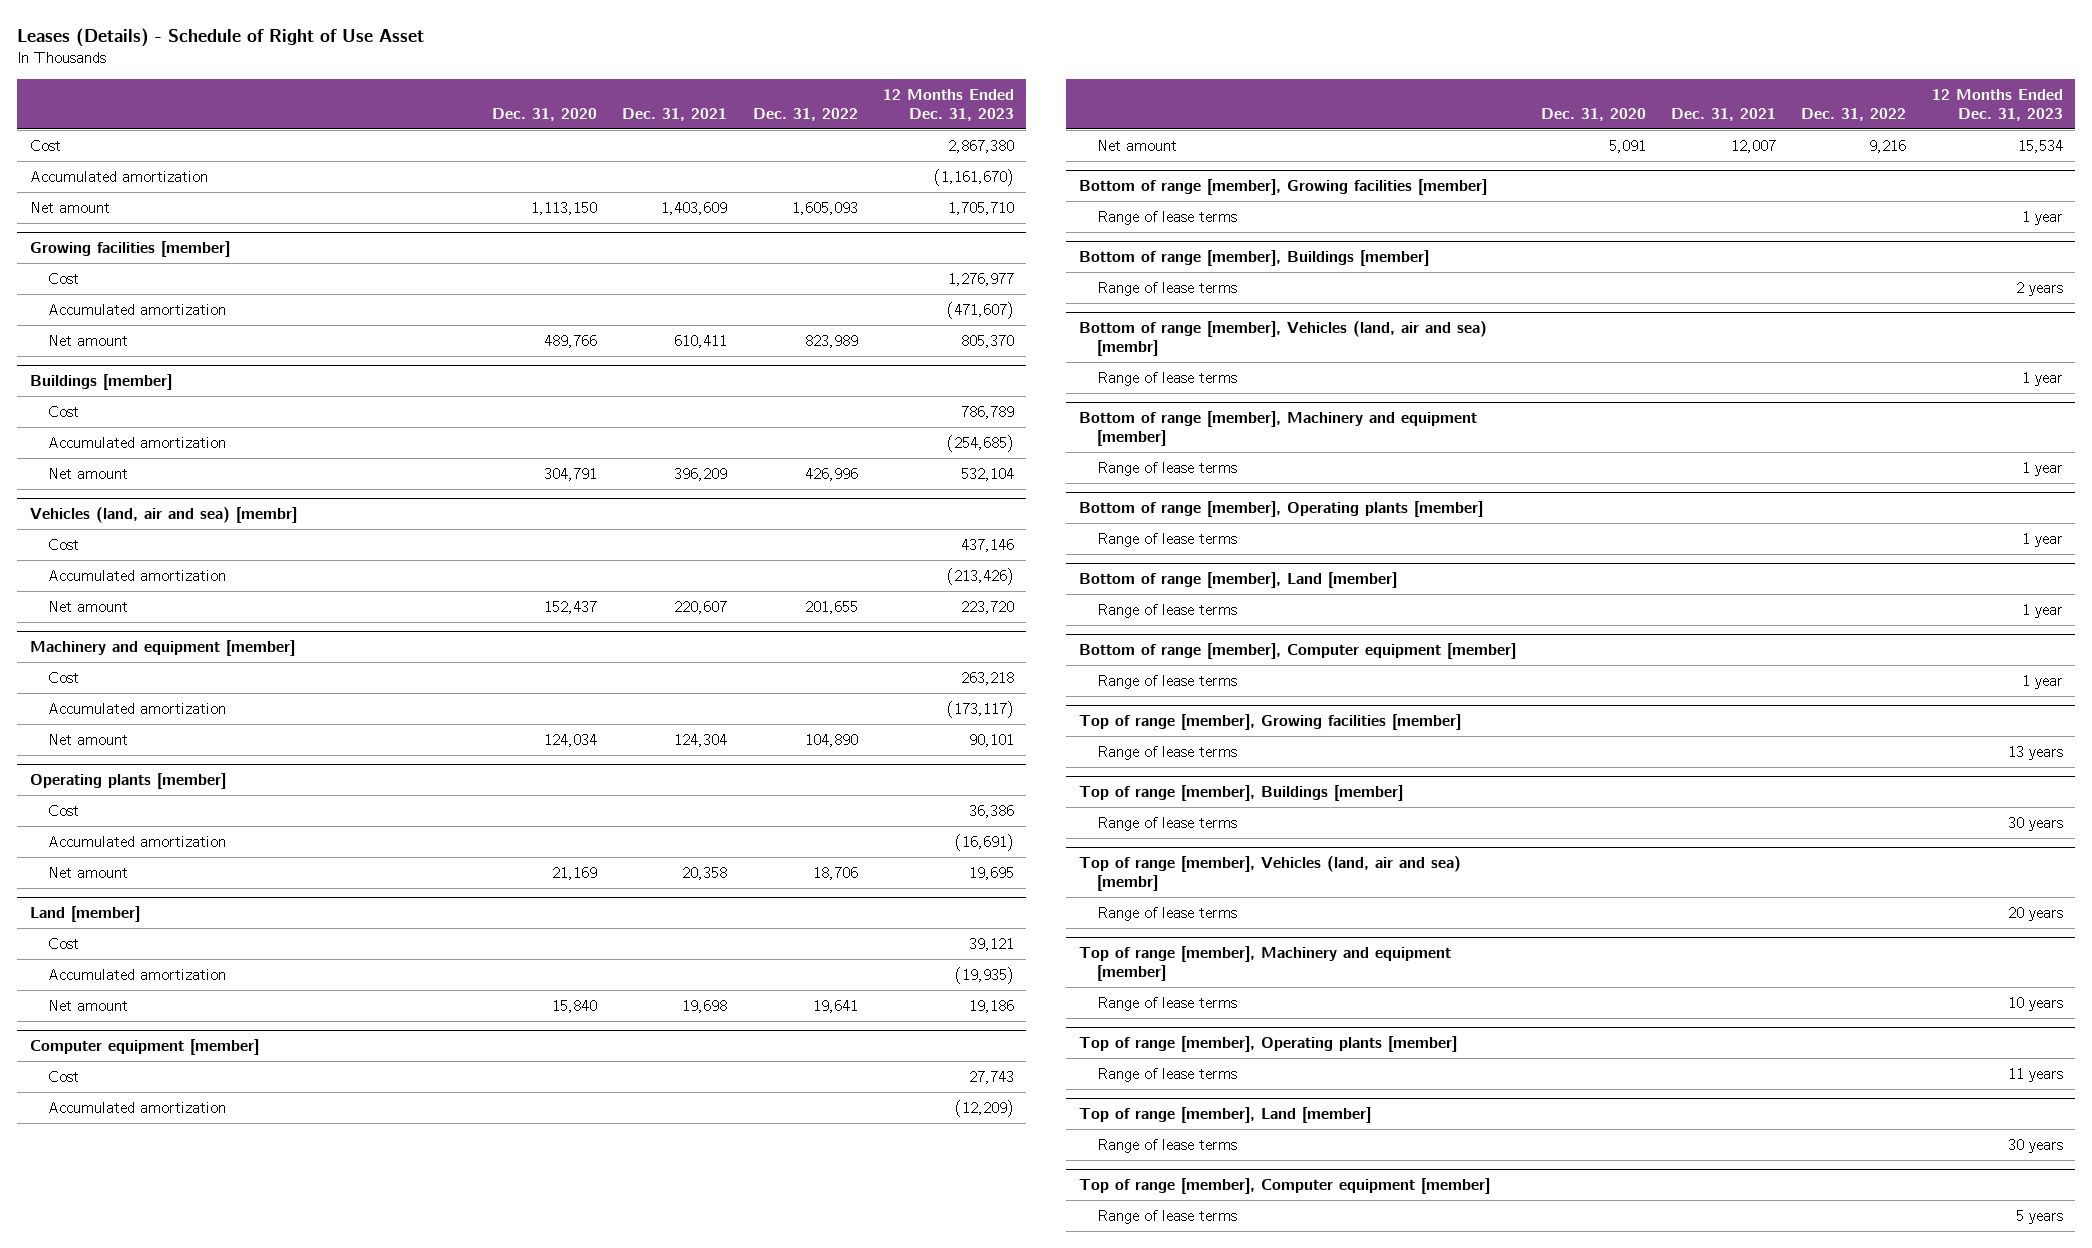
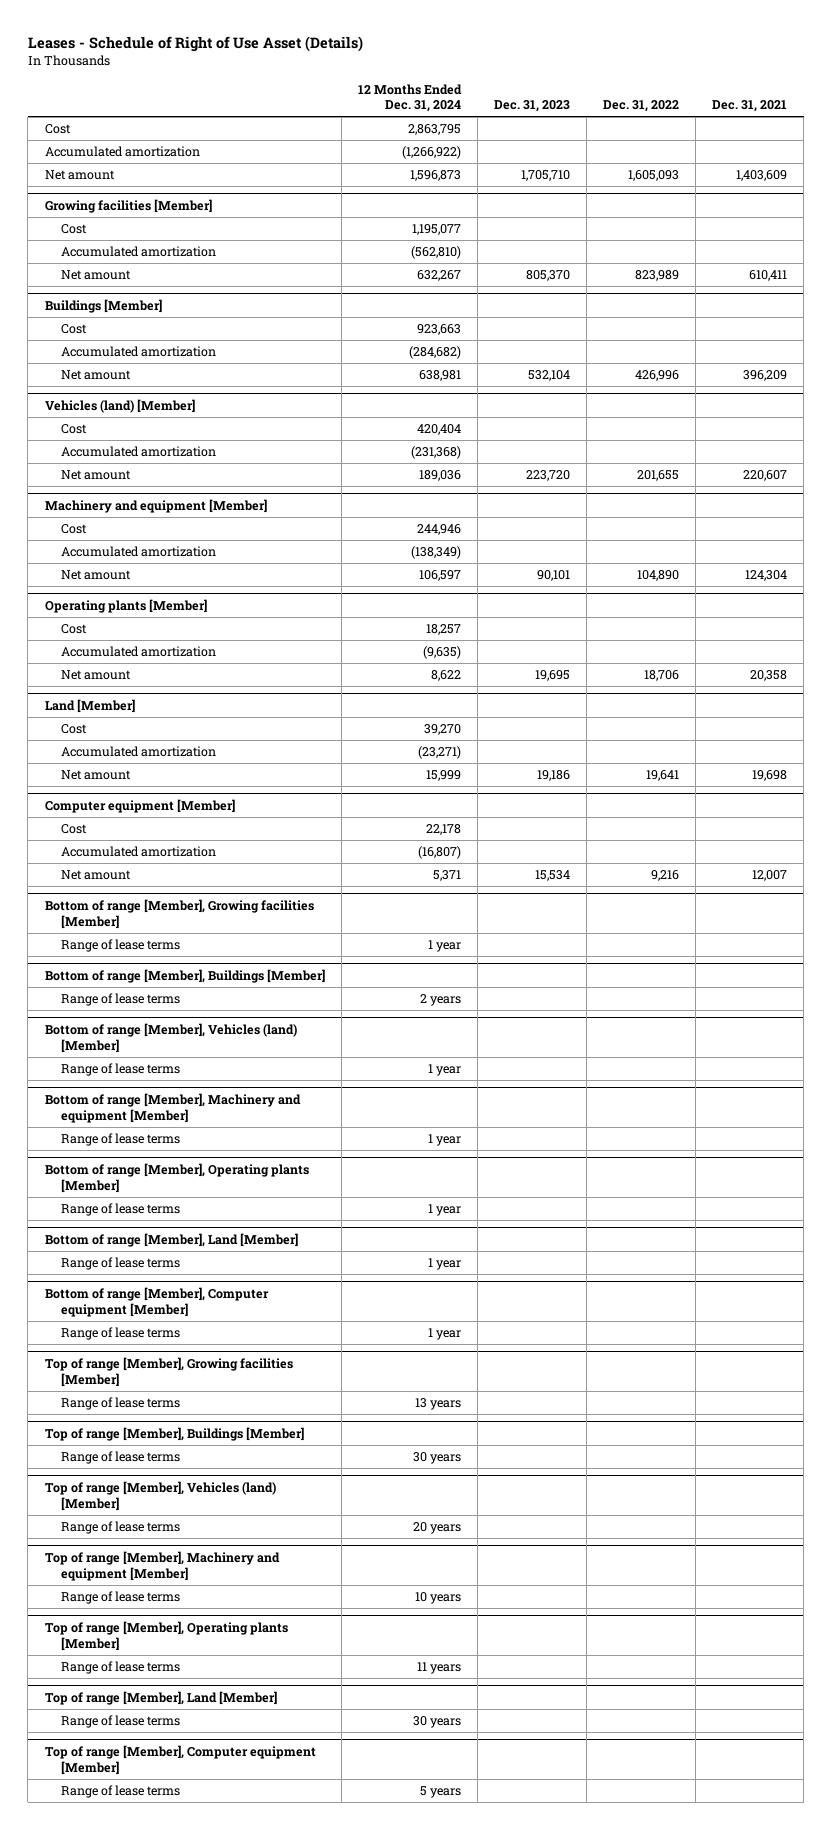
[17,27,425,47] Leases (Details) - Schedule of Right of Use Asset -> [27,35,363,52] Leases - Schedule of Right of Use Asset (Details)
[492,107,598,121] Dec. 31, 2020 -> none
[882,89,1014,121] 12 Months Ended Dec. 31, 2023 -> none
none -> [357,83,462,113] 12 Months Ended Dec. 31, 2024
none -> [493,100,570,113] Dec. 31, 2023
[29,241,230,258] Growing facilities [member] -> [44,198,212,213] Growing facilities [Member]
[29,374,172,391] Buildings [member] -> [44,298,162,313] Buildings [Member]
[29,507,297,524] Vehicles (land, air and sea) [membr] -> [44,398,195,413] Vehicles (land) [Member]
[29,640,295,657] Machinery and equipment [member] -> [44,498,267,513] Machinery and equipment [Member]
[29,773,226,790] Operating plants [member] -> [44,598,207,613] Operating plants [Member]
[29,906,140,923] Land [member] -> [44,698,135,713] Land [Member]
[29,1039,259,1056] Computer equipment [member] -> [44,798,235,813] Computer equipment [Member]
[1078,179,1487,196] Bottom of range [member], Growing facilities [member] -> [44,898,314,929] Bottom of range [Member], Growing facilities [Member]
[1078,250,1429,267] Bottom of range [member], Buildings [member] -> [44,968,325,983] Bottom of range [Member], Buildings [Member]
[1078,321,1487,356] Bottom of range [member], Vehicles (land, air and sea) [membr] -> [44,1022,297,1053] Bottom of range [Member], Vehicles (land) [Member]
[1078,411,1477,446] Bottom of range [member], Machinery and equipment [member] -> [44,1092,301,1123] Bottom of range [Member], Machinery and equipment [Member]
[1078,501,1483,518] Bottom of range [member], Operating plants [member] -> [44,1162,309,1193] Bottom of range [Member], Operating plants [Member]
[1078,572,1397,589] Bottom of range [member], Land [member] -> [44,1232,298,1247] Bottom of range [Member], Land [Member]
[1078,643,1516,660] Bottom of range [member], Computer equipment [member] -> [44,1286,269,1317] Bottom of range [Member], Computer equipment [Member]
[1078,714,1461,731] Top of range [member], Growing facilities [member] -> [44,1356,293,1387] Top of range [Member], Growing facilities [Member]
[1078,785,1403,802] Top of range [member], Buildings [member] -> [44,1426,304,1441] Top of range [Member], Buildings [Member]
[1078,856,1461,891] Top of range [member], Vehicles (land, air and sea) [membr] -> [44,1480,276,1511] Top of range [Member], Vehicles (land) [Member]
[1078,946,1451,981] Top of range [member], Machinery and equipment [member] -> [44,1550,280,1581] Top of range [Member], Machinery and equipment [Member]
[1078,1036,1457,1053] Top of range [member], Operating plants [member] -> [44,1620,288,1651] Top of range [Member], Operating plants [Member]
[1078,1107,1371,1124] Top of range [member], Land [member] -> [44,1690,277,1705] Top of range [Member], Land [Member]
[1078,1178,1490,1195] Top of range [member], Computer equipment [member] -> [44,1744,316,1775] Top of range [Member], Computer equipment [Member]

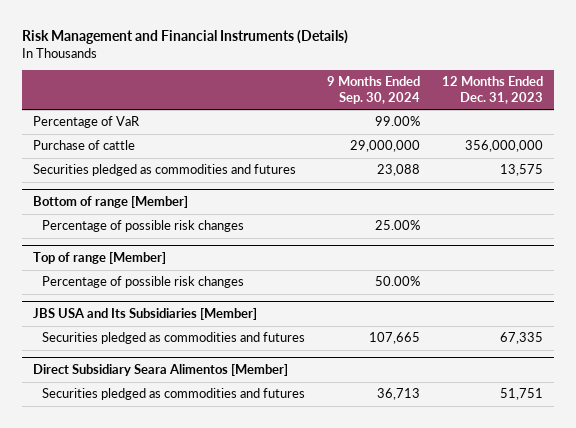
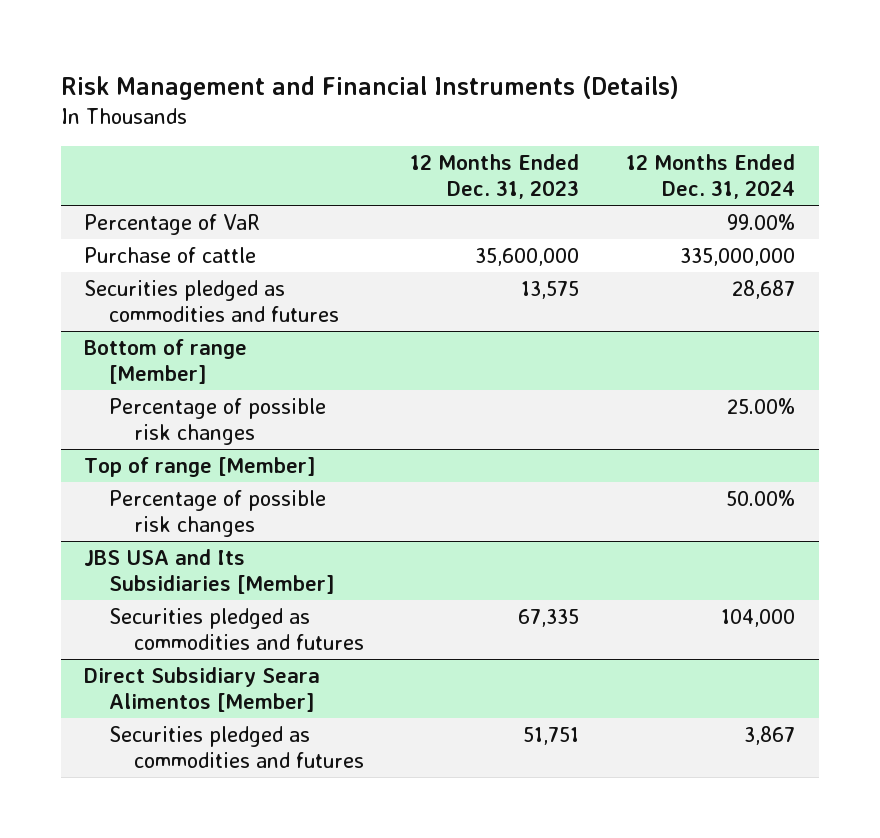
[326,76,420,104] 9 Months Ended Sep. 30, 2024 -> none
none -> [626,153,796,200] 12 Months Ended Dec. 31, 2024
[464,140,543,153] 356,000,000 -> [475,247,580,266] 35,600,000

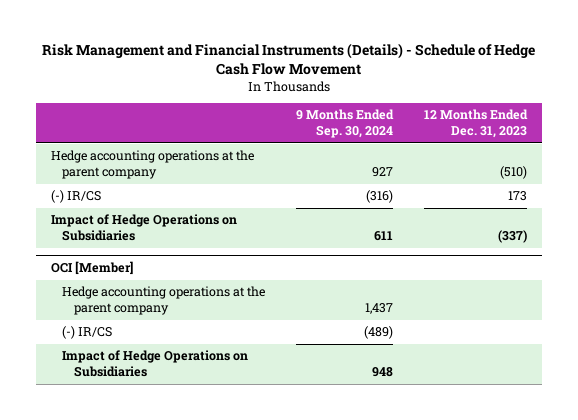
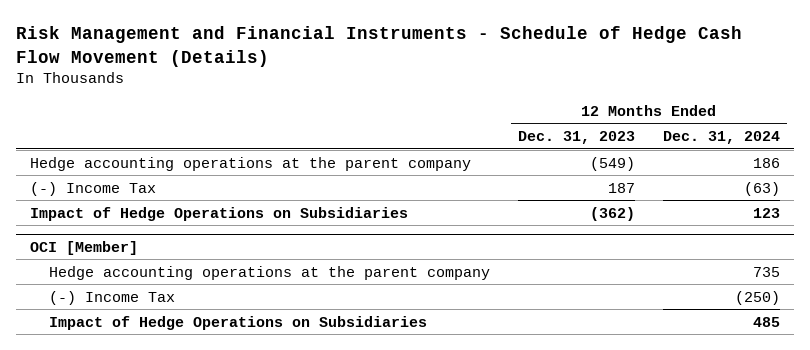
[42,42,536,75] Risk Management and Financial Instruments (Details) - Schedule of Hedge Cash Flow Movement -> [15,26,742,67] Risk Management and Financial Instruments - Schedule of Hedge Cash Flow Movement (Details)
[296,109,395,139] 9 Months Ended Sep. 30, 2024 -> none
none -> [663,131,781,145] Dec. 31, 2024
[51,190,102,204] (-) IR/CS -> none
[499,166,527,180] (510) -> [589,156,635,171] (549)
none -> [29,181,156,196] (-) Income Tax
[497,230,527,244] (337) -> [589,206,635,221] (362)
[62,326,113,340] (-) IR/CS -> [48,290,175,305] (-) Income Tax

